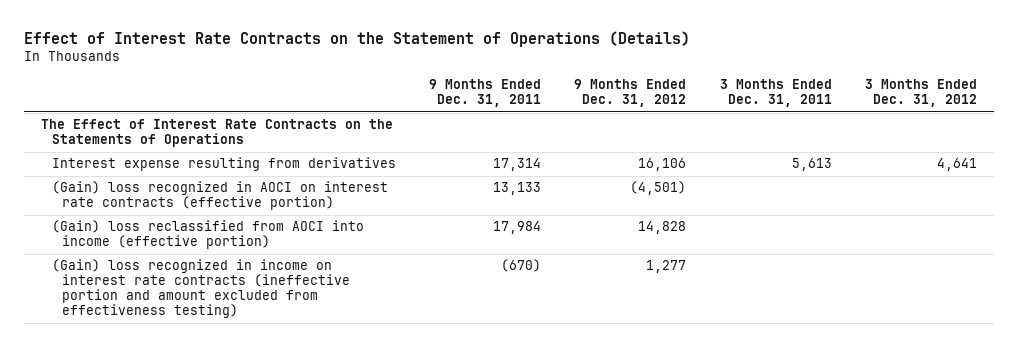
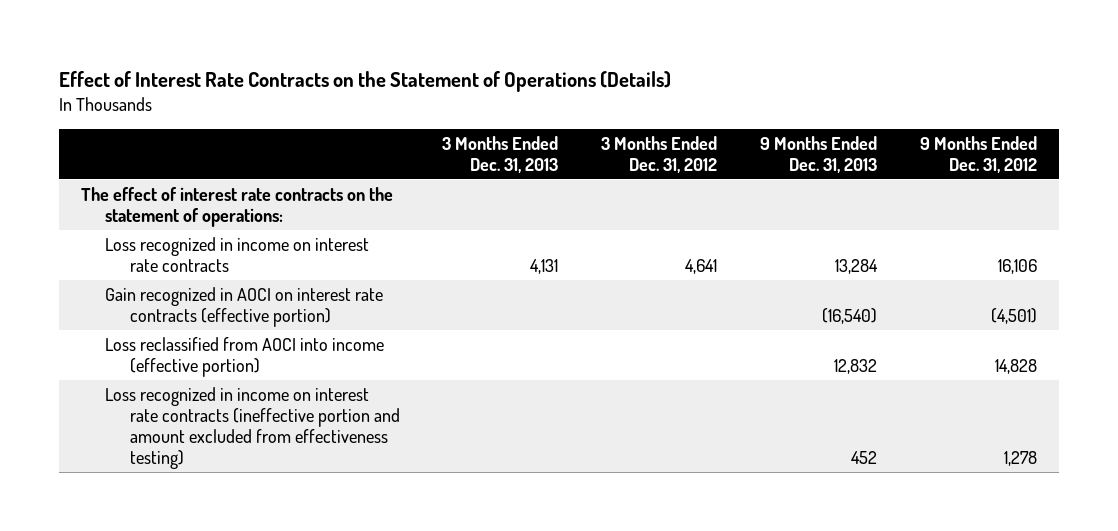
[428,79,541,108] 9 Months Ended Dec. 31, 2011 -> none
[719,79,832,108] 3 Months Ended Dec. 31, 2011 -> none
none -> [442,135,559,173] 3 Months Ended Dec. 31, 2013
none -> [760,135,878,173] 9 Months Ended Dec. 31, 2013
[41,119,394,148] The Effect of Interest Rate Contracts on the Statements of Operations -> [80,187,393,227] The effect of interest rate contracts on the statement of operations:
[51,157,396,172] Interest expense resulting from derivatives -> [105,237,370,272] Loss recognized in income on interest rate contracts
[51,181,388,211] (Gain) loss recognized in AOCI on interest rate contracts (effective portion) -> [105,287,384,327] Gain recognized in AOCI on interest rate contracts (effective portion)
[51,220,364,250] (Gain) loss reclassified from AOCI into income (effective portion) -> [105,337,385,377] Loss reclassified from AOCI into income (effective portion)
[51,259,350,319] (Gain) loss recognized in income on interest rate contracts (ineffective portion and amount excluded from effectiveness testing) -> [105,387,400,469] Loss recognized in income on interest rate contracts (ineffective portion and amount excluded from effectiveness testing)
[646,260,687,274] 1,277 -> [1004,450,1038,466] 1,278

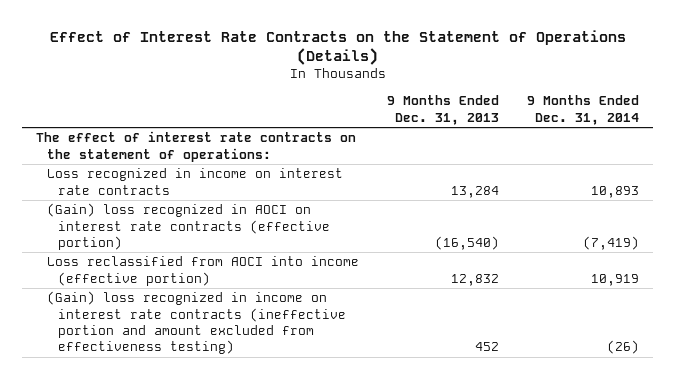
[442,135,559,173] 3 Months Ended Dec. 31, 2013 -> none
[601,135,718,173] 3 Months Ended Dec. 31, 2012 -> none
[920,135,1038,173] 9 Months Ended Dec. 31, 2012 -> none
none -> [527,95,640,125] 9 Months Ended Dec. 31, 2014
[105,287,384,327] Gain recognized in AOCI on interest rate contracts (effective portion) -> [47,203,331,250] (Gain) loss recognized in AOCI on interest rate contracts (effective portion)
[105,387,400,469] Loss recognized in income on interest rate contracts (ineffective portion and amount excluded from effectiveness testing) -> [47,291,347,355] (Gain) loss recognized in income on interest rate contracts (ineffective portion and amount excluded from effectiveness testing)

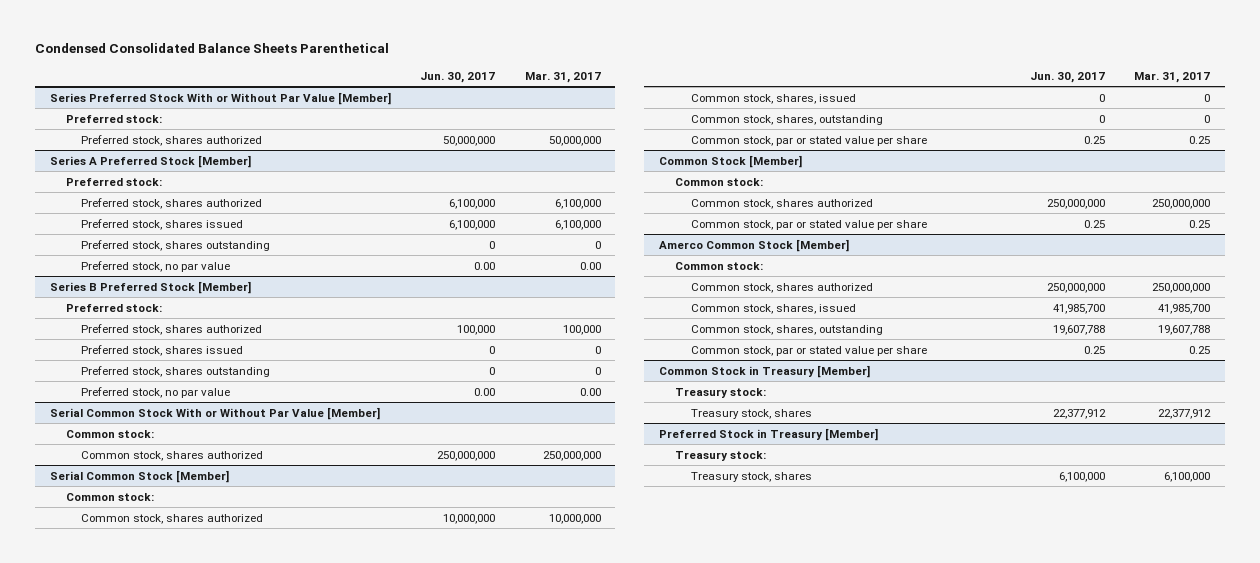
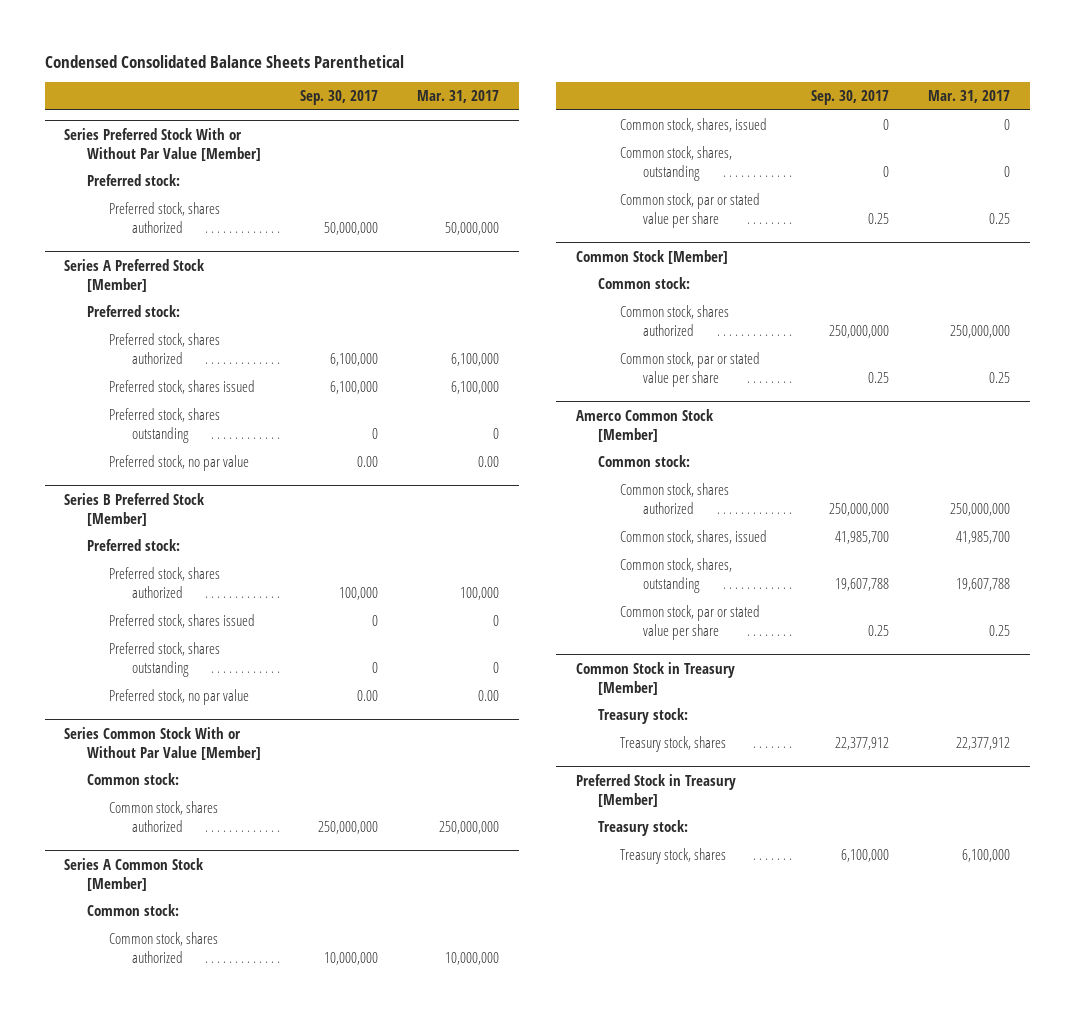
[420,71,496,83] Jun. 30, 2017 -> none
none -> [300,90,379,106] Sep. 30, 2017
[49,406,380,420] Serial Common Stock With or Without Par Value [Member] -> [64,726,261,760] Series Common Stock With or Without Par Value [Member]
[49,469,229,483] Serial Common Stock [Member] -> [64,857,205,891] Series A Common Stock [Member]

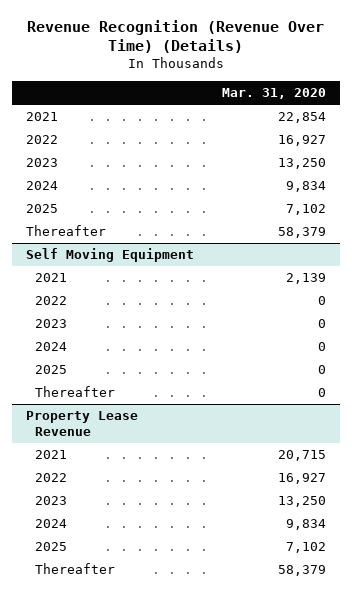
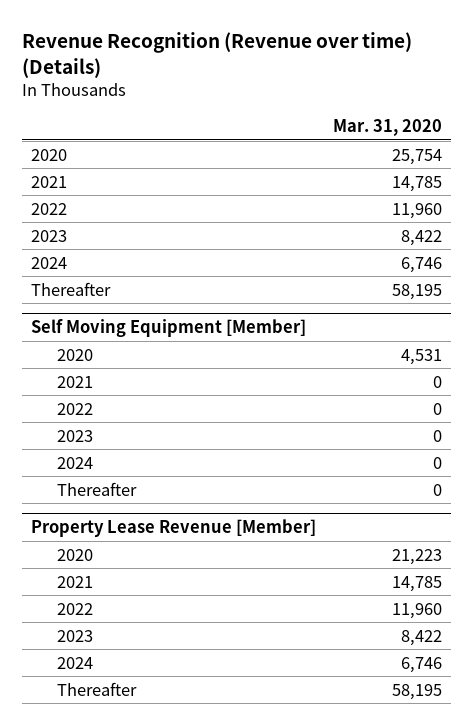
[27,19,325,54] Revenue Recognition (Revenue Over Time) (Details) -> [22,31,413,78] Revenue Recognition (Revenue over time) (Details)
[25,204,58,214] 2025 -> none
none -> [31,148,68,161] 2020
[278,112,327,124] 22,854 -> [392,175,443,192] 14,785
[278,135,327,147] 16,927 -> [392,202,443,219] 11,960
[278,158,327,170] 13,250 -> [401,229,443,246] 8,422
[286,181,327,193] 9,834 -> [401,256,443,273] 6,746
[278,227,327,239] 58,379 -> [392,283,443,300] 58,195
[25,248,194,263] Self Moving Equipment -> [31,319,307,338] Self Moving Equipment [Member]
none -> [56,348,93,361] 2020
[286,273,327,285] 2,139 -> [433,375,443,388] 0
[35,365,68,375] 2025 -> none
[35,542,68,552] 2025 -> none
[25,411,138,437] Property Lease Revenue -> [31,519,317,538] Property Lease Revenue [Member]
none -> [56,548,93,561] 2020
[278,450,327,462] 20,715 -> [392,575,443,592] 14,785
[278,473,327,485] 16,927 -> [392,602,443,619] 11,960
[278,496,327,508] 13,250 -> [401,629,443,646] 8,422
[286,519,327,531] 9,834 -> [401,656,443,673] 6,746
[278,565,327,577] 58,379 -> [392,683,443,700] 58,195

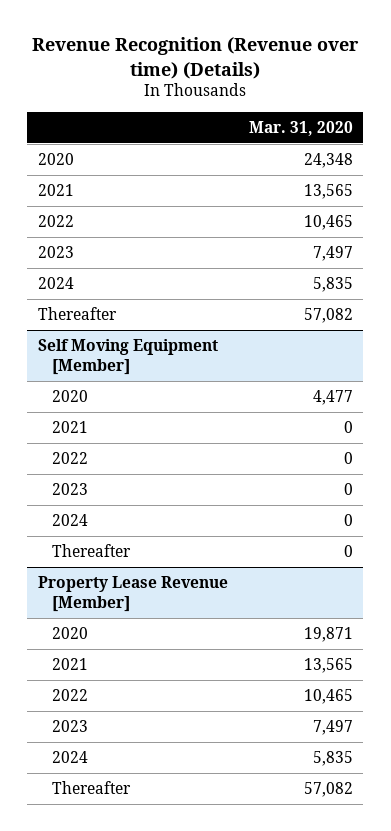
[392,148,443,165] 25,754 -> [303,152,353,168] 24,348
[392,175,443,192] 14,785 -> [303,183,353,199] 13,565
[392,202,443,219] 11,960 -> [303,214,353,230] 10,465
[401,229,443,246] 8,422 -> [312,245,353,261] 7,497
[401,256,443,273] 6,746 -> [312,276,353,292] 5,835
[392,283,443,300] 58,195 -> [303,307,353,323] 57,082
[401,348,443,365] 4,531 -> [312,389,353,405] 4,477
[392,548,443,565] 21,223 -> [303,626,353,642] 19,871
[392,575,443,592] 14,785 -> [303,657,353,673] 13,565
[392,602,443,619] 11,960 -> [303,688,353,704] 10,465
[401,629,443,646] 8,422 -> [312,719,353,735] 7,497
[401,656,443,673] 6,746 -> [312,750,353,766] 5,835
[392,683,443,700] 58,195 -> [303,781,353,797] 57,082

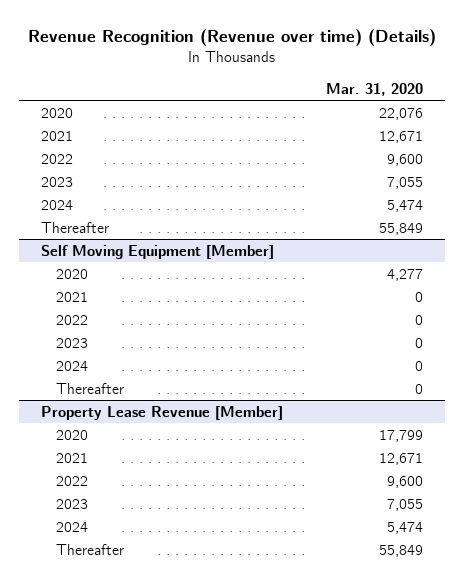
[303,152,353,168] 24,348 -> [379,107,424,120] 22,076
[303,183,353,199] 13,565 -> [379,130,424,143] 12,671
[303,214,353,230] 10,465 -> [387,153,424,166] 9,600
[312,245,353,261] 7,497 -> [387,176,424,189] 7,055
[312,276,353,292] 5,835 -> [387,199,424,212] 5,474
[303,307,353,323] 57,082 -> [379,222,424,235] 55,849
[312,389,353,405] 4,477 -> [387,268,424,281] 4,277
[303,626,353,642] 19,871 -> [379,429,424,442] 17,799
[303,657,353,673] 13,565 -> [379,452,424,465] 12,671
[303,688,353,704] 10,465 -> [387,475,424,488] 9,600
[312,719,353,735] 7,497 -> [387,498,424,511] 7,055
[312,750,353,766] 5,835 -> [387,521,424,534] 5,474
[303,781,353,797] 57,082 -> [379,544,424,557] 55,849

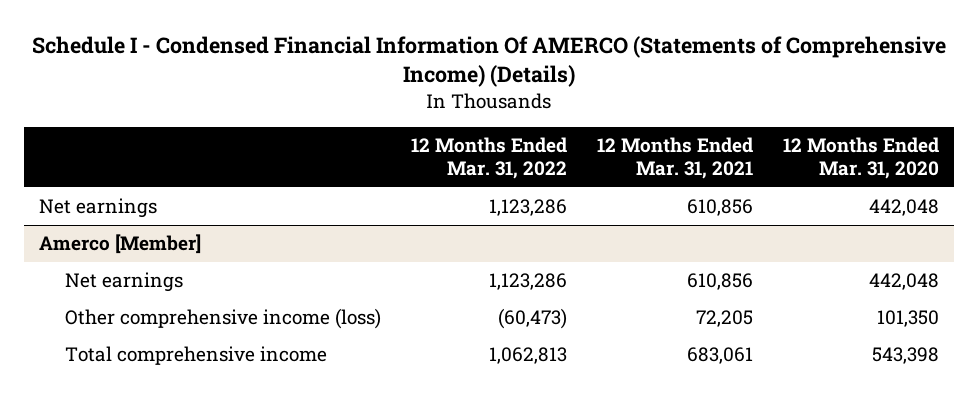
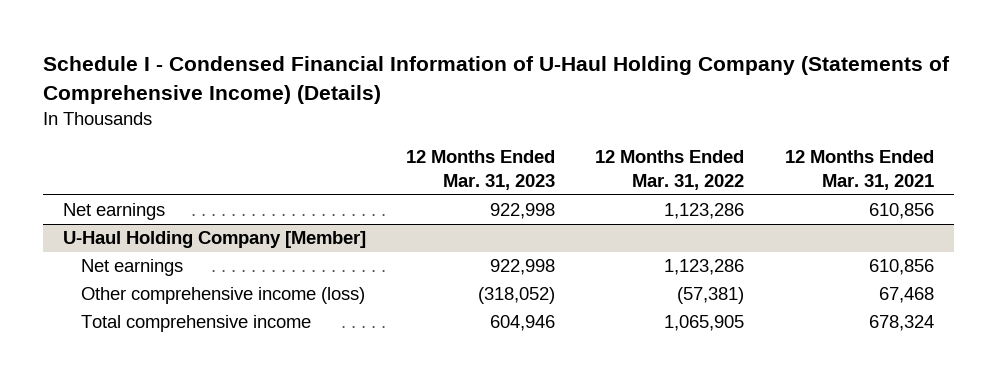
[31,36,946,88] Schedule I - Condensed Financial Information Of AMERCO (Statements of Comprehensive Income) (Details) -> [42,56,950,104] Schedule I - Condensed Financial Information of U-Haul Holding Company (Statements of Comprehensive Income) (Details)
[782,136,939,180] 12 Months Ended Mar. 31, 2020 -> none
none -> [406,150,556,190] 12 Months Ended Mar. 31, 2023
[38,234,201,255] Amerco [Member] -> [63,231,367,249] U-Haul Holding Company [Member]
[497,308,567,330] (60,473) -> [677,287,745,305] (57,381)
[695,310,753,328] 72,205 -> [878,287,934,304] 67,468
[488,347,567,365] 1,062,813 -> [664,315,745,332] 1,065,905
[686,347,753,365] 683,061 -> [868,315,934,332] 678,324

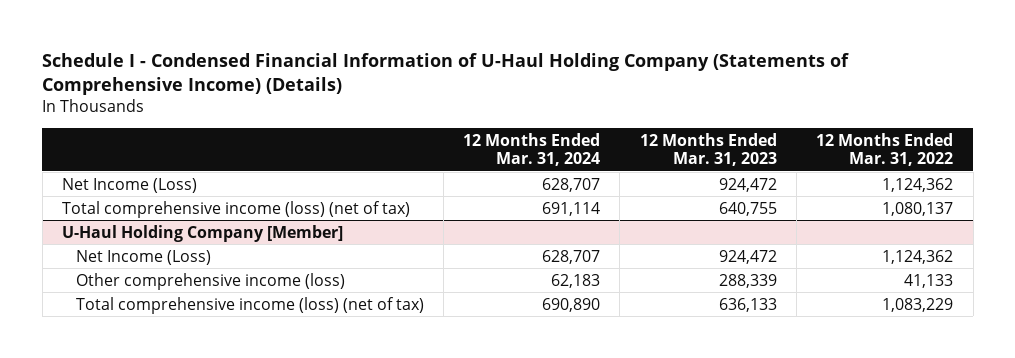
[784,150,934,190] 12 Months Ended Mar. 31, 2021 -> none
none -> [463,132,601,167] 12 Months Ended Mar. 31, 2024
[63,203,166,221] Net earnings -> [62,177,198,193] Net Income (Loss)
[490,203,556,220] 922,998 -> [718,177,777,192] 924,472
[664,203,745,220] 1,123,286 -> [882,177,954,192] 1,124,362
none -> [62,200,411,218] Total comprehensive income (loss) (net of tax)
[81,315,312,333] Total comprehensive income -> none
[81,259,184,277] Net earnings -> [75,249,211,265] Net Income (Loss)
[490,259,556,276] 922,998 -> [718,249,777,264] 924,472
[664,259,745,276] 1,123,286 -> [882,249,954,264] 1,124,362
[478,287,556,305] (318,052) -> [718,273,777,288] 288,339
[677,287,745,305] (57,381) -> [904,273,954,288] 41,133
none -> [75,296,424,314] Total comprehensive income (loss) (net of tax)

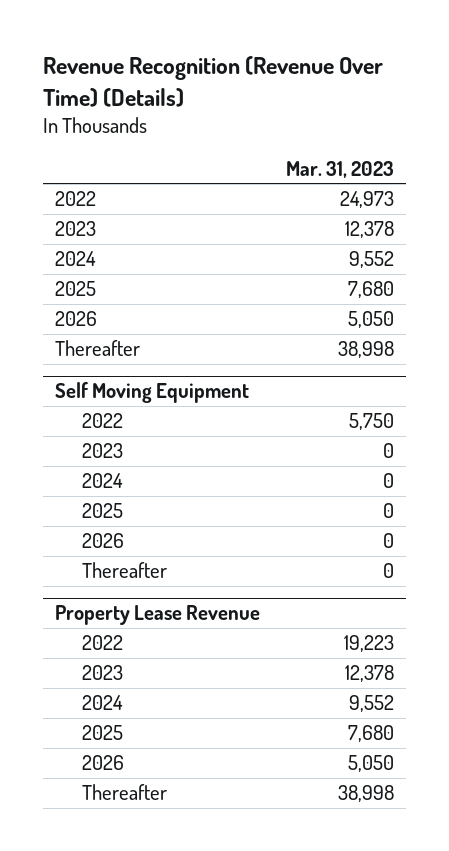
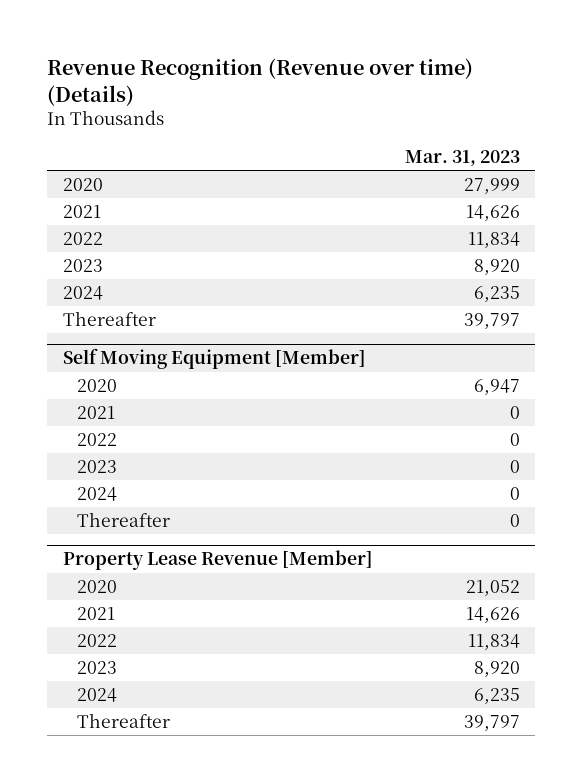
[42,56,383,107] Revenue Recognition (Revenue Over Time) (Details) -> [47,57,474,106] Revenue Recognition (Revenue over time) (Details)
[55,281,97,297] 2025 -> none
[55,311,98,327] 2026 -> none
none -> [63,178,104,192] 2020
none -> [63,205,102,219] 2021
[339,191,394,209] 24,973 -> [467,232,520,249] 11,834
[344,221,394,239] 12,378 -> [473,259,520,276] 8,920
[348,251,394,269] 9,552 -> [473,286,520,303] 6,235
[337,341,394,359] 38,998 -> [463,313,520,330] 39,797
[55,382,250,404] Self Moving Equipment -> [63,348,367,370] Self Moving Equipment [Member]
none -> [76,379,117,393] 2020
none -> [76,406,115,420] 2021
[348,413,394,431] 5,750 -> [509,433,520,447] 0
[82,503,124,519] 2025 -> none
[82,533,125,549] 2026 -> none
[82,725,124,741] 2025 -> none
[82,755,125,771] 2026 -> none
[55,605,261,626] Property Lease Revenue -> [63,550,374,571] Property Lease Revenue [Member]
none -> [76,580,117,594] 2020
none -> [76,607,115,621] 2021
[343,635,394,653] 19,223 -> [467,634,520,651] 11,834
[344,665,394,683] 12,378 -> [473,661,520,678] 8,920
[348,695,394,713] 9,552 -> [473,688,520,705] 6,235
[337,785,394,803] 38,998 -> [463,715,520,732] 39,797

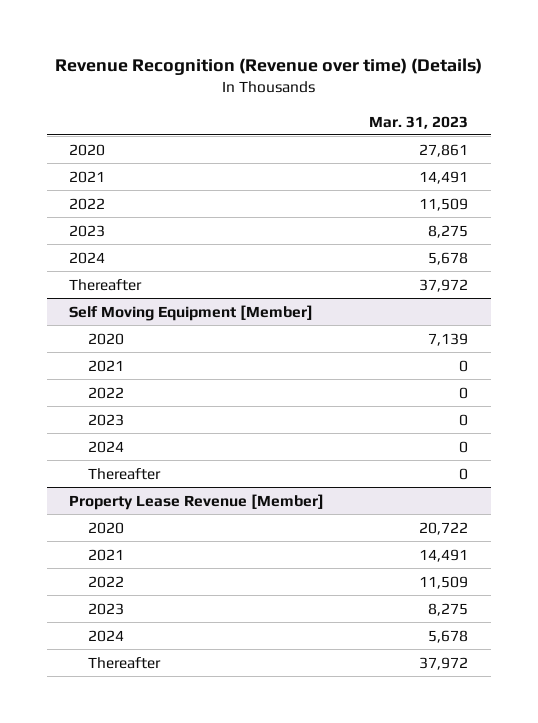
[463,178,520,195] 27,999 -> [419,143,469,157] 27,861
[465,205,520,222] 14,626 -> [419,170,469,184] 14,491
[467,232,520,249] 11,834 -> [419,197,469,211] 11,509
[473,259,520,276] 8,920 -> [428,224,469,238] 8,275
[473,286,520,303] 6,235 -> [428,251,469,265] 5,678
[463,313,520,330] 39,797 -> [419,278,469,292] 37,972
[473,379,520,396] 6,947 -> [428,332,469,346] 7,139
[465,580,520,597] 21,052 -> [419,521,469,535] 20,722
[465,607,520,624] 14,626 -> [419,548,469,562] 14,491
[467,634,520,651] 11,834 -> [419,575,469,589] 11,509
[473,661,520,678] 8,920 -> [428,602,469,616] 8,275
[473,688,520,705] 6,235 -> [428,629,469,643] 5,678
[463,715,520,732] 39,797 -> [419,656,469,670] 37,972

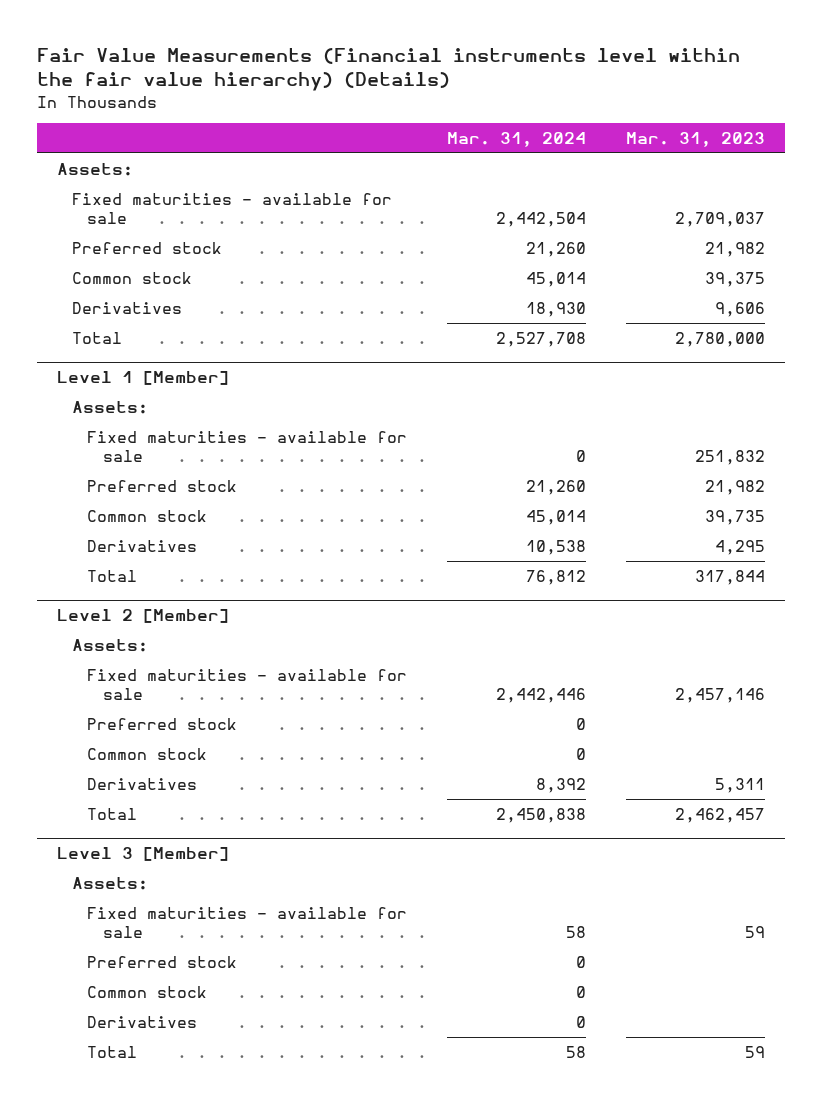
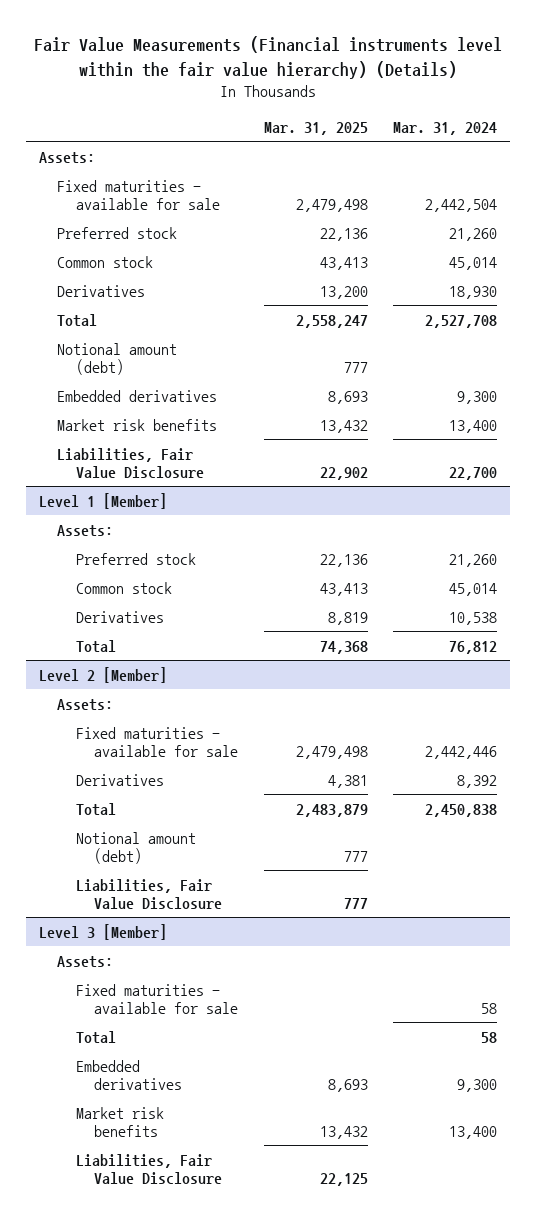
[626,132,766,148] Mar. 31, 2023 -> none
none -> [263,121,368,135] Mar. 31, 2025
none -> [57,342,178,375] Notional amount (debt)
none -> [57,389,218,402] Embedded derivatives
none -> [57,418,218,431] Market risk benefits
none -> [57,447,204,479] Liabilities, Fair Value Disclosure
[87,430,408,462] Fixed maturities - available for sale -> none
[87,717,238,730] Preferred stock -> none
[87,747,208,760] Common stock -> none
none -> [75,831,196,864] Notional amount (debt)
none -> [75,878,222,910] Liabilities, Fair Value Disclosure
[87,955,238,968] Preferred stock -> none
[87,985,208,998] Common stock -> none
[87,1015,198,1028] Derivatives -> none
none -> [75,1059,182,1090] Embedded derivatives
none -> [75,1106,164,1137] Market risk benefits
none -> [75,1153,222,1185] Liabilities, Fair Value Disclosure

